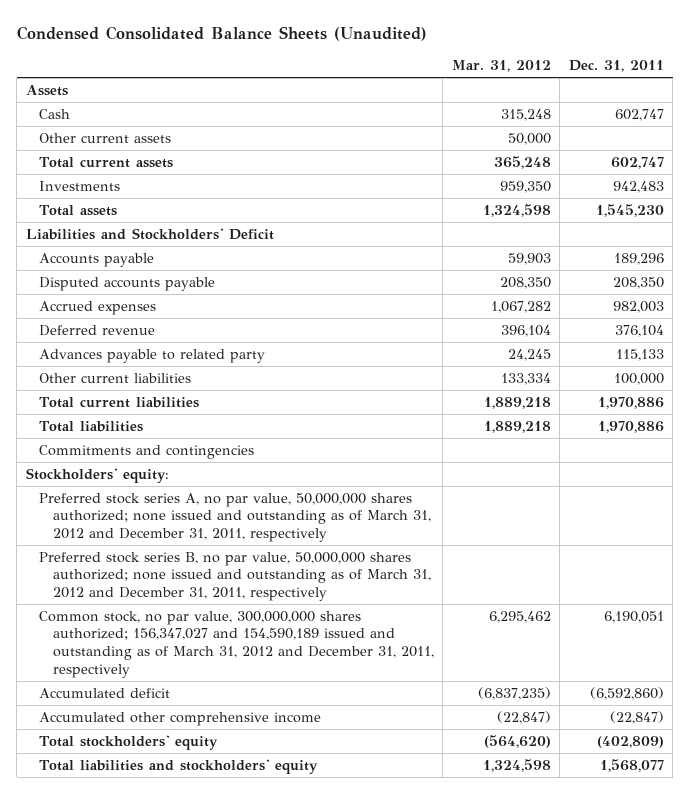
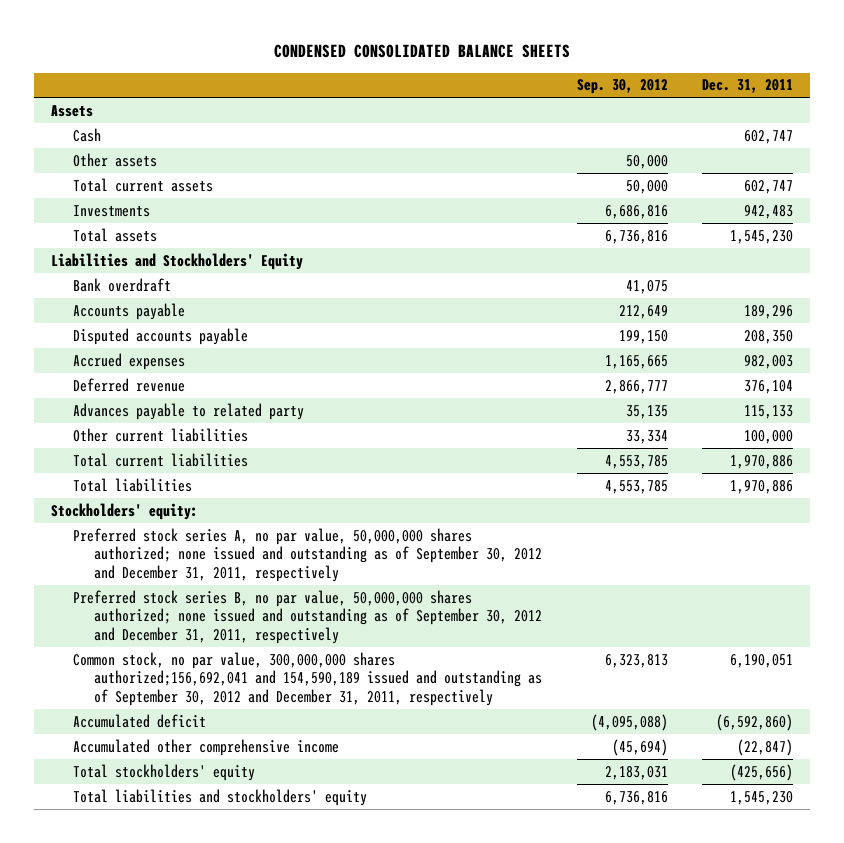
[16,26,427,42] Condensed Consolidated Balance Sheets (Unaudited) -> [273,44,570,59] CONDENSED CONSOLIDATED BALANCE SHEETS
[451,60,551,73] Mar. 31, 2012 -> none
none -> [576,79,668,95] Sep. 30, 2012
[39,132,172,143] Other current assets -> [72,152,157,167] Other assets
[25,227,274,240] Liabilities and Stockholders' Deficit -> [50,252,303,270] Liabilities and Stockholders' Equity
none -> [72,277,171,292] Bank overdraft
[39,444,255,459] Commitments and contingencies -> none
[39,492,431,543] Preferred stock series A, no par value, 50,000,000 shares authorized; none issued and outstanding as of March 31, 2012 and December 31, 2011, respectively -> [72,527,543,583] Preferred stock series A, no par value, 50,000,000 shares authorized; none issued and outstanding as of September 30, 2012 and December 31, 2011, respectively
[39,551,431,602] Preferred stock series B, no par value, 50,000,000 shares authorized; none issued and outstanding as of March 31, 2012 and December 31, 2011, respectively -> [72,589,543,645] Preferred stock series B, no par value, 50,000,000 shares authorized; none issued and outstanding as of September 30, 2012 and December 31, 2011, respectively
[39,610,434,678] Common stock, no par value, 300,000,000 shares authorized; 156,347,027 and 154,590,189 issued and outstanding as of March 31, 2012 and December 31, 2011, respectively -> [72,651,543,707] Common stock, no par value, 300,000,000 shares authorized;156,692,041 and 154,590,189 issued and outstanding as of September 30, 2012 and December 31, 2011, respectively
[596,735,664,748] (402,809) -> [730,763,794,781] (425,656)
[599,758,664,772] 1,568,077 -> [730,790,794,805] 1,545,230

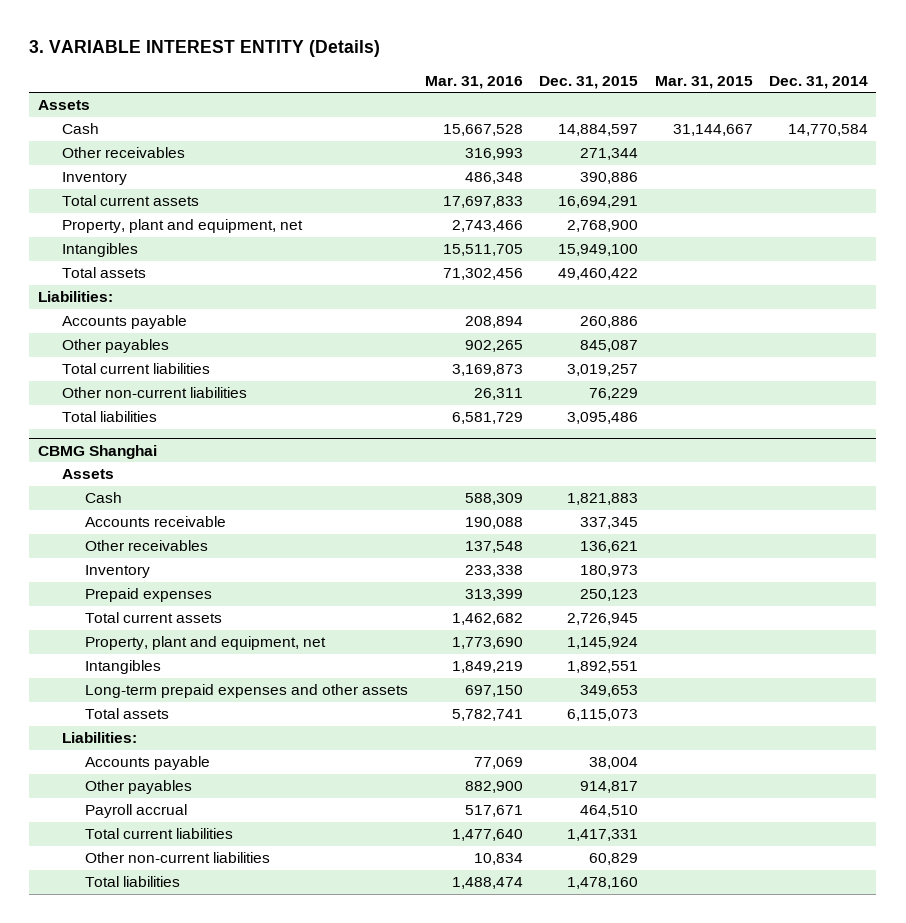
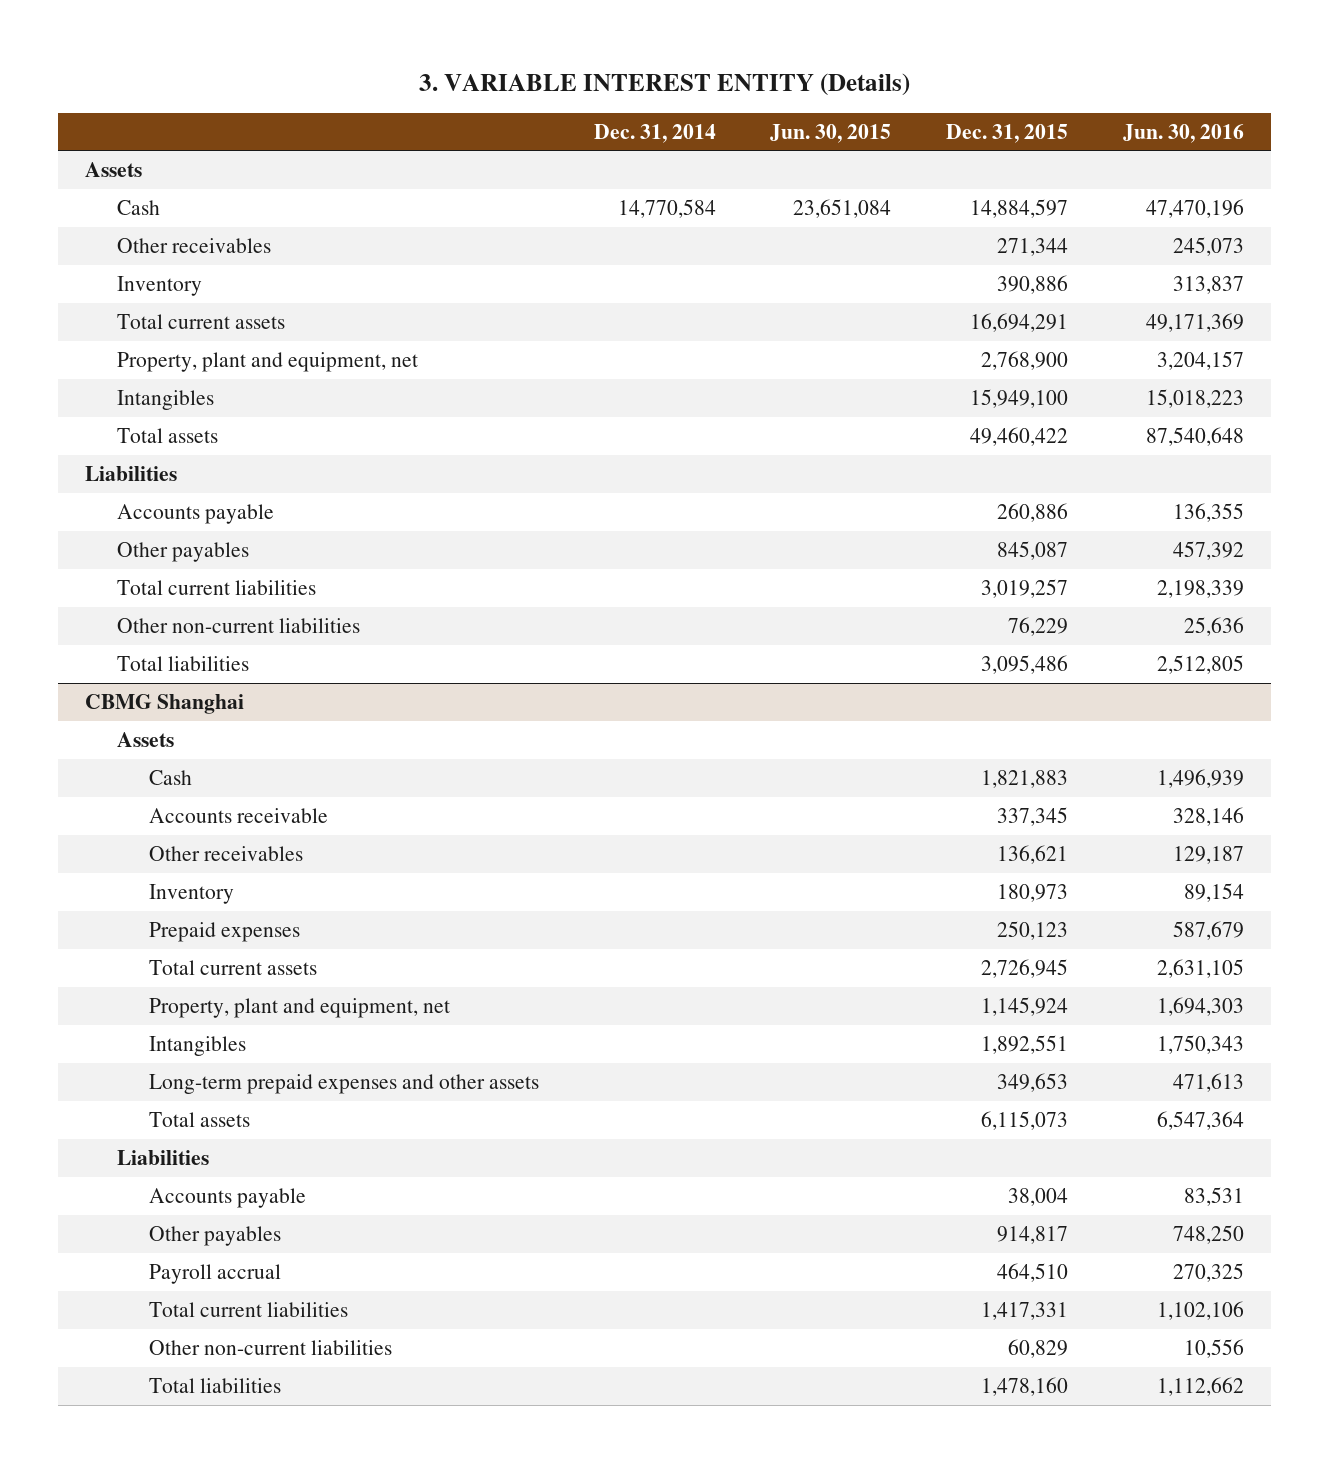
[424,75,523,89] Mar. 31, 2016 -> none
[654,75,753,89] Mar. 31, 2015 -> none
none -> [770,123,892,143] Jun. 30, 2015
none -> [1123,123,1245,143] Jun. 30, 2016
[37,291,113,303] Liabilities: -> [85,465,178,481] Liabilities
[61,732,137,744] Liabilities: -> [116,1149,209,1165] Liabilities

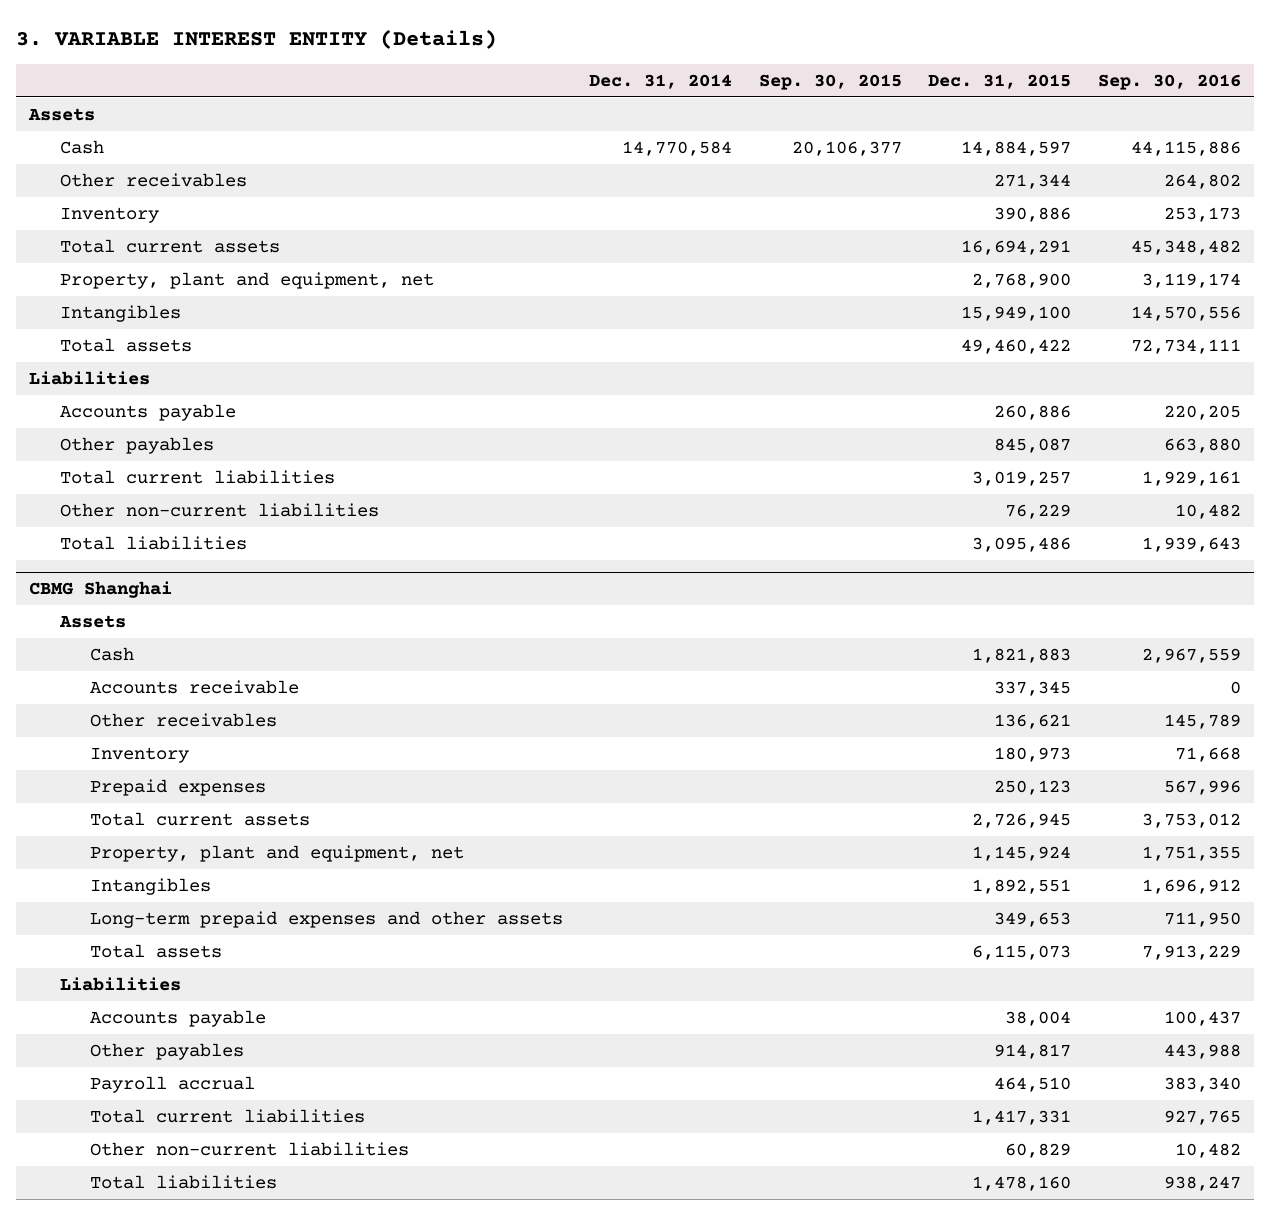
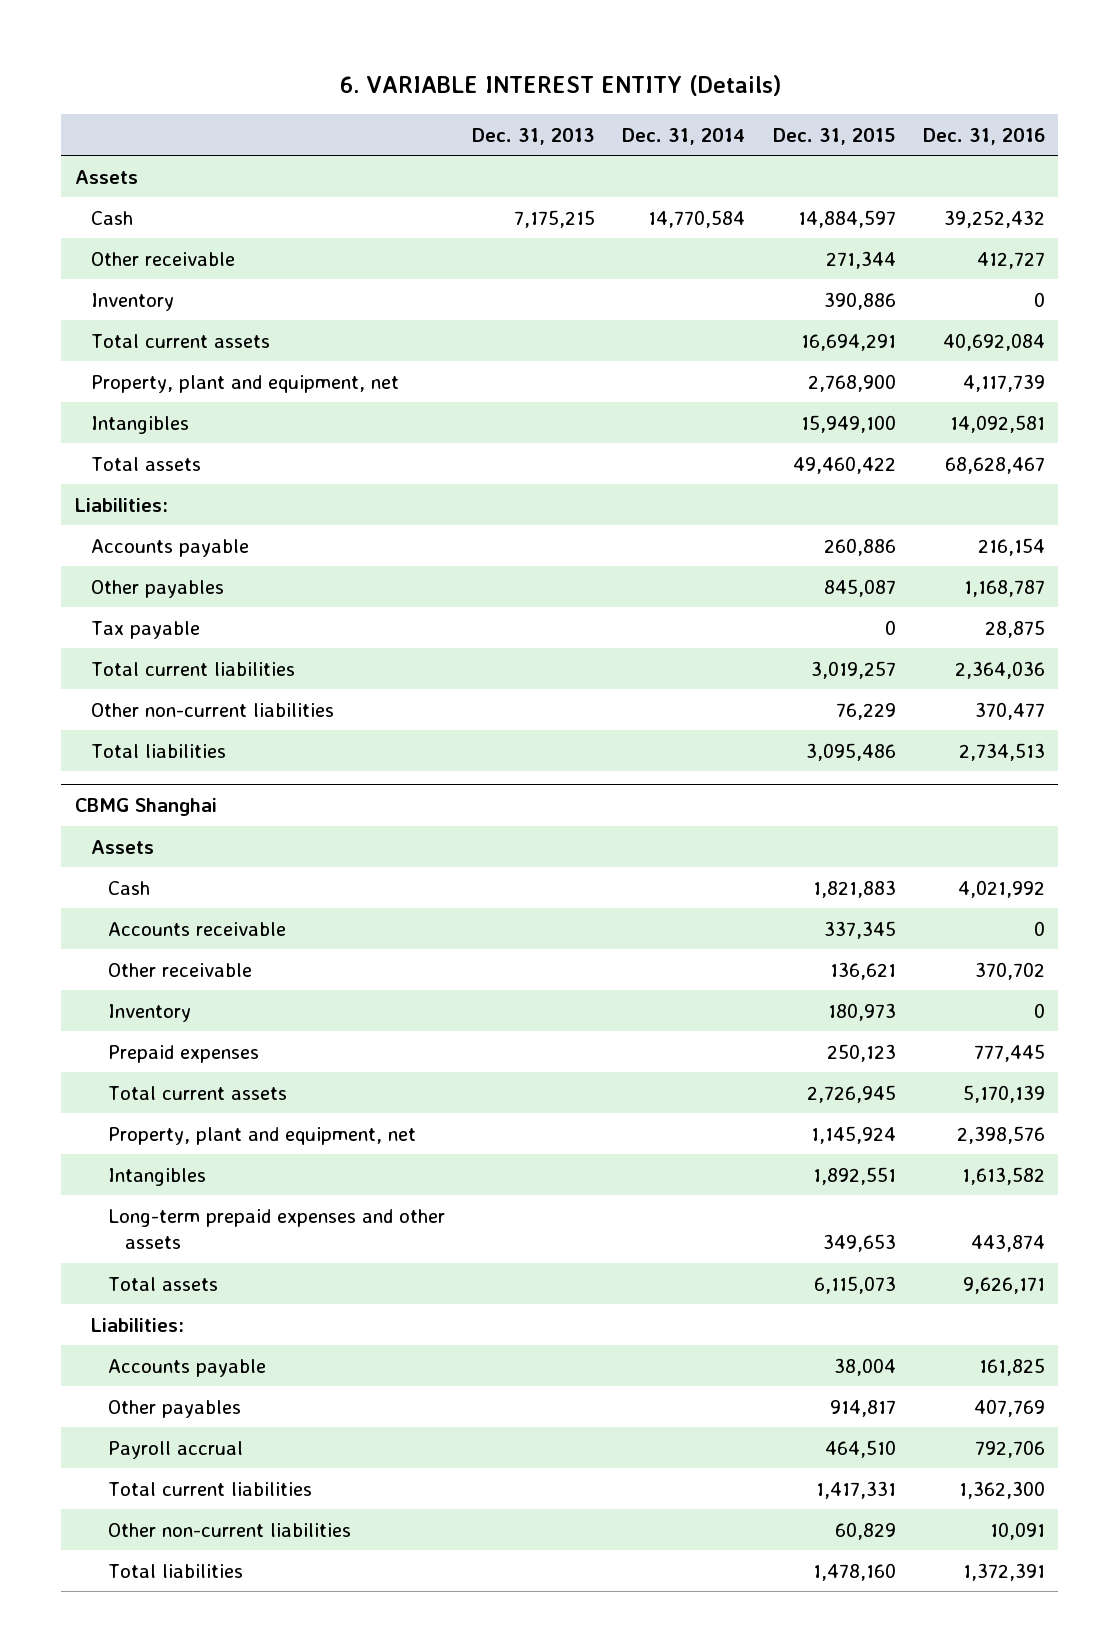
[16,29,498,50] 3. VARIABLE INTEREST ENTITY (Details) -> [339,75,781,97] 6. VARIABLE INTEREST ENTITY (Details)
[758,74,902,91] Sep. 30, 2015 -> none
[1097,74,1241,91] Sep. 30, 2016 -> none
none -> [472,127,596,145] Dec. 31, 2013
none -> [922,127,1045,145] Dec. 31, 2016
[59,172,247,187] Other receivables -> [91,251,236,266] Other receivable
[29,370,151,385] Liabilities -> [74,497,168,512] Liabilities:
none -> [91,620,201,639] Tax payable
[89,712,277,727] Other receivables -> [108,962,253,977] Other receivable
[59,976,181,991] Liabilities -> [91,1317,185,1332] Liabilities:

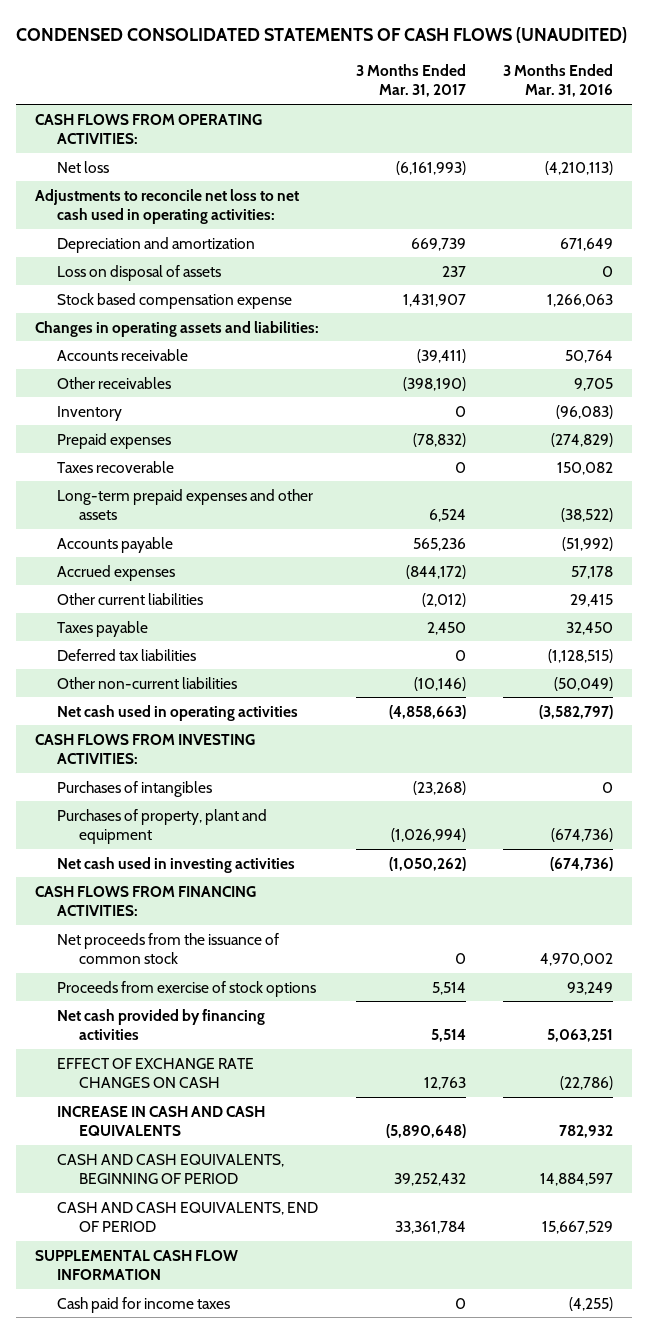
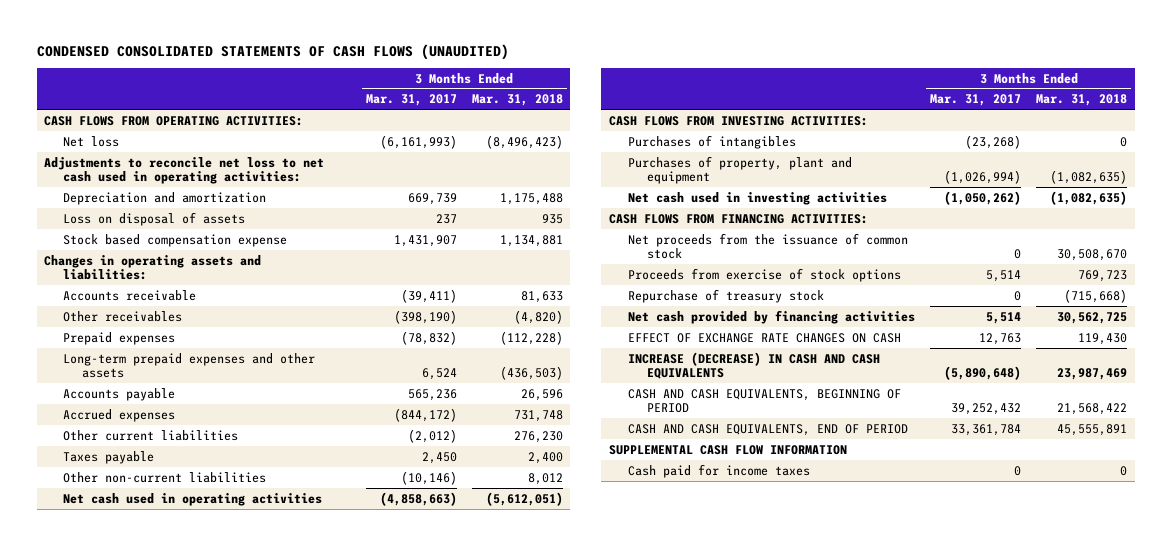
[503,63,614,98] 3 Months Ended Mar. 31, 2016 -> none
none -> [471,94,563,107] Mar. 31, 2018
[57,405,123,421] Inventory -> none
[57,460,175,473] Taxes recoverable -> none
[57,648,197,661] Deferred tax liabilities -> none
none -> [627,288,824,303] Repurchase of treasury stock
[57,1105,266,1137] INCREASE IN CASH AND CASH EQUIVALENTS -> [627,351,880,380] INCREASE (DECREASE) IN CASH AND CASH EQUIVALENTS

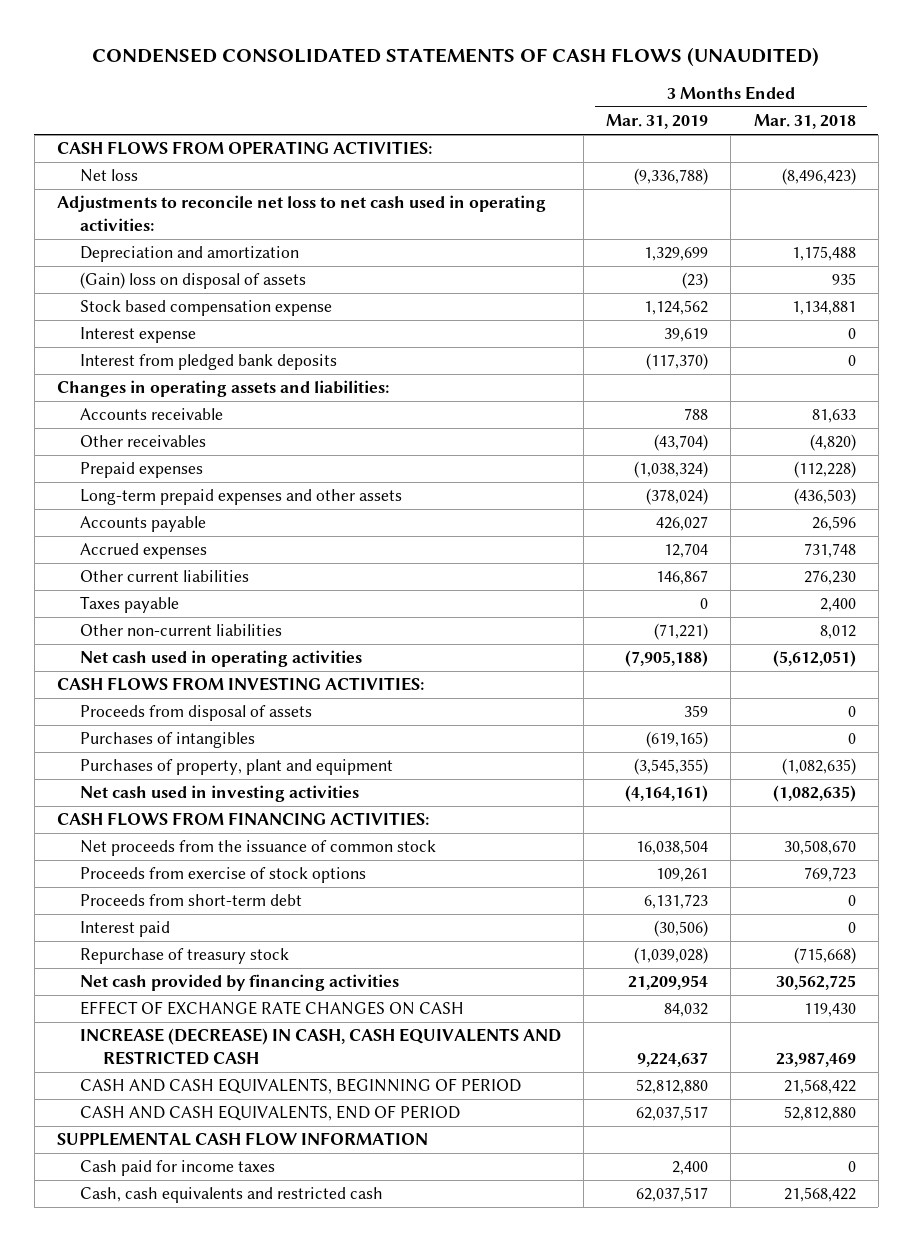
[365,94,457,107] Mar. 31, 2017 -> none
none -> [606,114,709,130] Mar. 31, 2019
[63,211,246,226] Loss on disposal of assets -> [80,272,307,290] (Gain) loss on disposal of assets
none -> [80,327,197,344] Interest expense
none -> [80,354,338,371] Interest from pledged bank deposits
none -> [80,705,313,722] Proceeds from disposal of assets
none -> [80,894,303,907] Proceeds from short-term debt
none -> [80,921,171,938] Interest paid
[627,351,880,380] INCREASE (DECREASE) IN CASH AND CASH EQUIVALENTS -> [80,1028,562,1066] INCREASE (DECREASE) IN CASH, CASH EQUIVALENTS AND RESTRICTED CASH
[1057,423,1128,436] 45,555,891 -> [783,1106,856,1122] 52,812,880
none -> [80,1187,384,1204] Cash, cash equivalents and restricted cash

